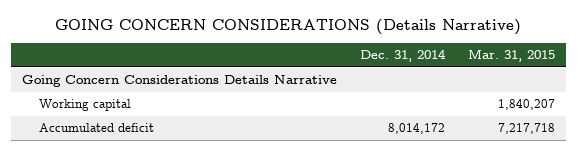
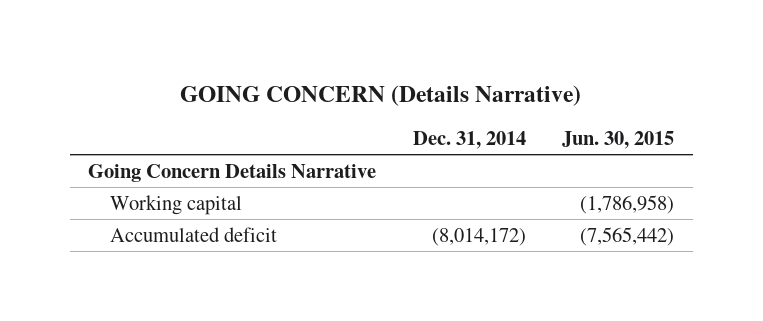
[55,19,522,36] GOING CONCERN CONSIDERATIONS (Details Narrative) -> [180,84,582,106] GOING CONCERN (Details Narrative)
[467,49,555,63] Mar. 31, 2015 -> none
none -> [562,130,675,149] Jun. 30, 2015
[22,75,338,88] Going Concern Considerations Details Narrative -> [88,163,377,182] Going Concern Details Narrative
[387,123,445,135] 8,014,172 -> [431,227,526,246] (8,014,172)

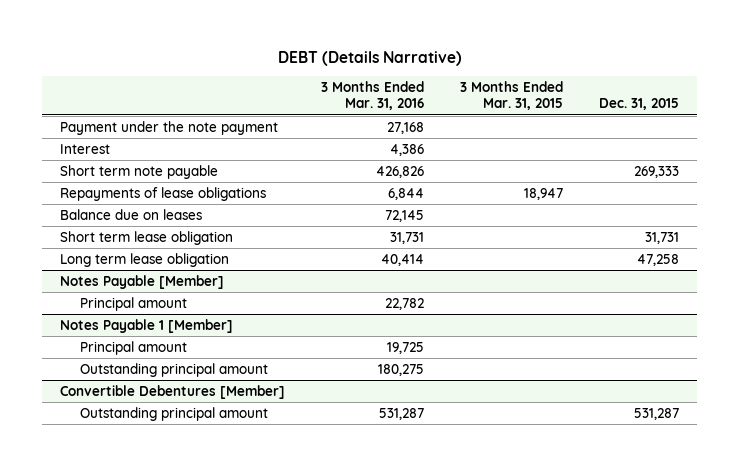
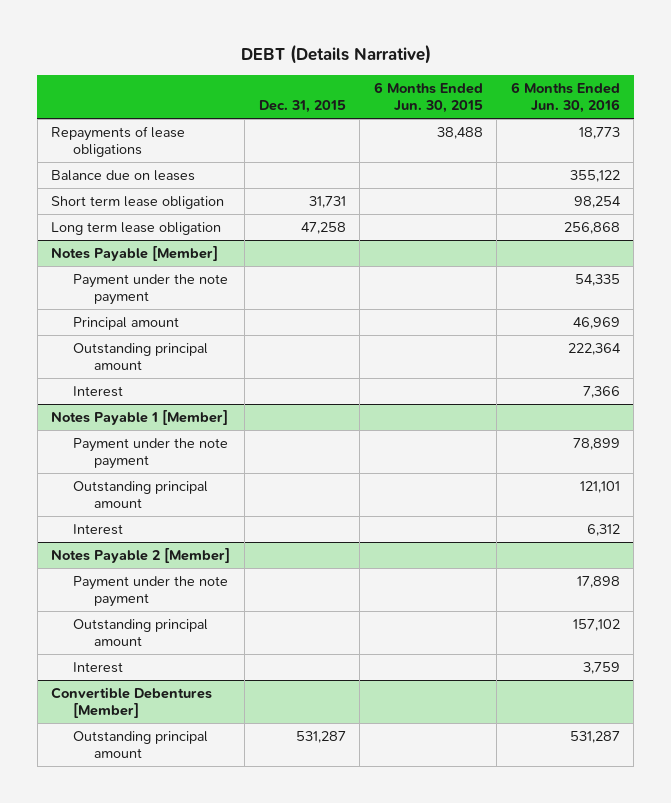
[321,81,425,111] 3 Months Ended Mar. 31, 2016 -> none
[460,81,564,111] 3 Months Ended Mar. 31, 2015 -> none
none -> [373,81,483,114] 6 Months Ended Jun. 30, 2015
none -> [510,81,620,114] 6 Months Ended Jun. 30, 2016
[60,120,279,135] Payment under the note payment -> none
[60,143,111,154] Interest -> none
[60,164,219,179] Short term note payable -> none
none -> [72,273,228,306] Payment under the note payment
none -> [72,342,208,371] Outstanding principal amount
none -> [72,385,123,397] Interest
[80,340,188,355] Principal amount -> none
none -> [72,437,228,470] Payment under the note payment
none -> [72,523,123,535] Interest
none -> [51,547,231,563] Notes Payable 2 [Member]
none -> [72,575,228,608] Payment under the note payment
none -> [72,618,208,647] Outstanding principal amount
none -> [72,661,123,673] Interest

